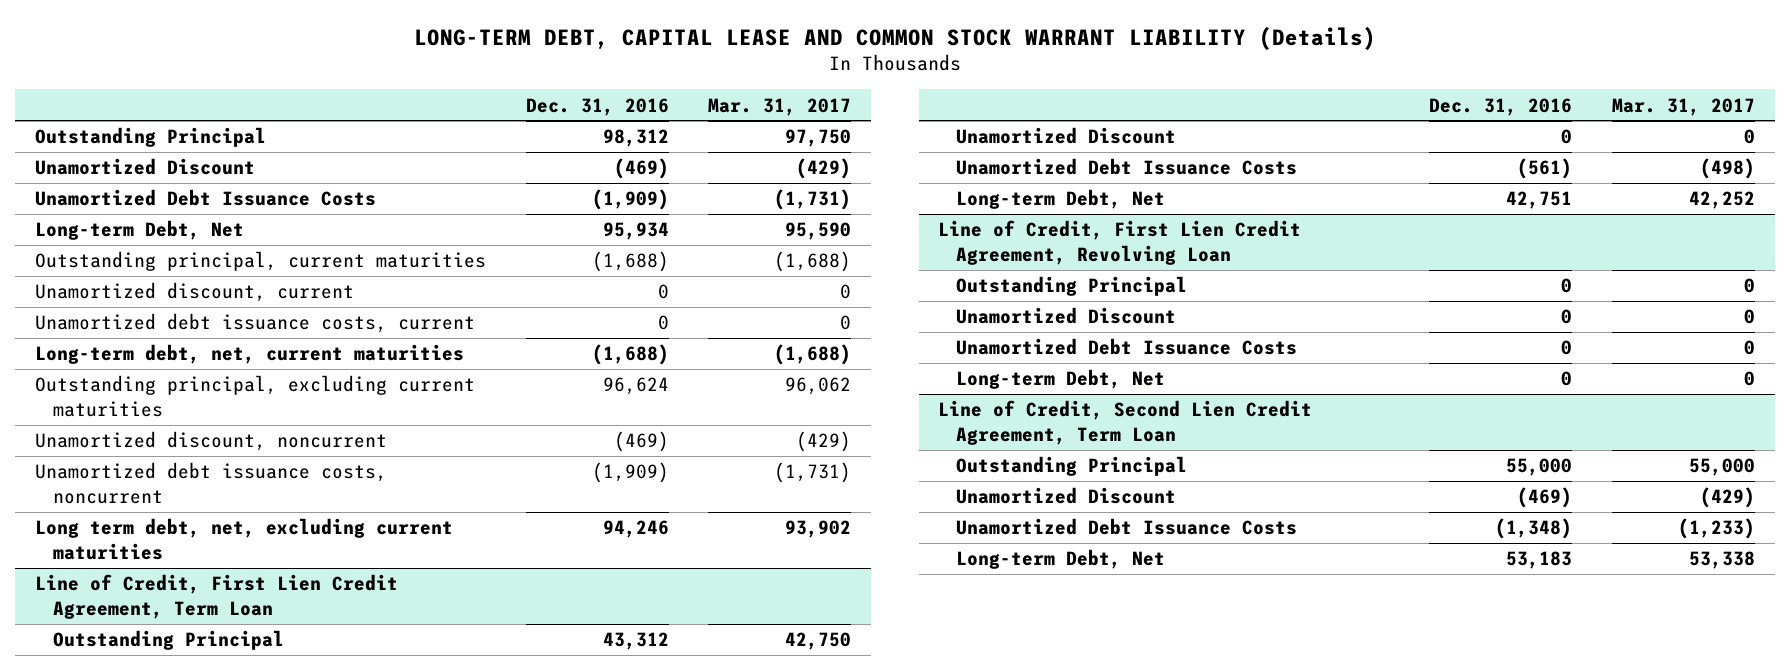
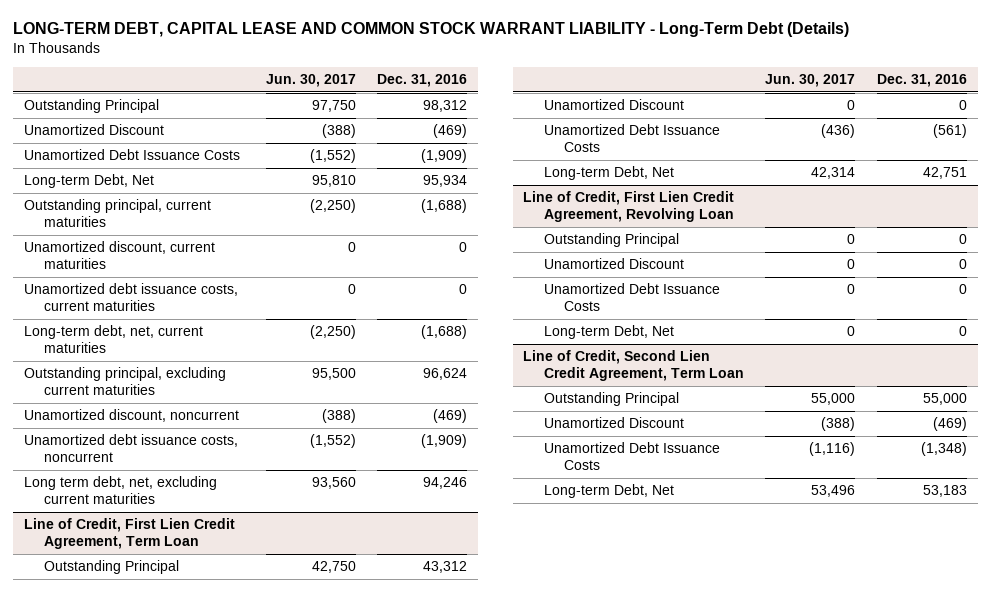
[413,26,1376,50] LONG-TERM DEBT, CAPITAL LEASE AND COMMON STOCK WARRANT LIABILITY (Details) -> [13,22,850,38] LONG-TERM DEBT, CAPITAL LEASE AND COMMON STOCK WARRANT LIABILITY - Long-Term Debt (Details)
[708,97,852,116] Mar. 31, 2017 -> none
none -> [265,73,356,87] Jun. 30, 2017
[35,282,355,303] Unamortized discount, current -> [23,241,215,270] Unamortized discount, current maturities
[35,313,476,334] Unamortized debt issuance costs, current -> [23,283,238,312] Unamortized debt issuance costs, current maturities

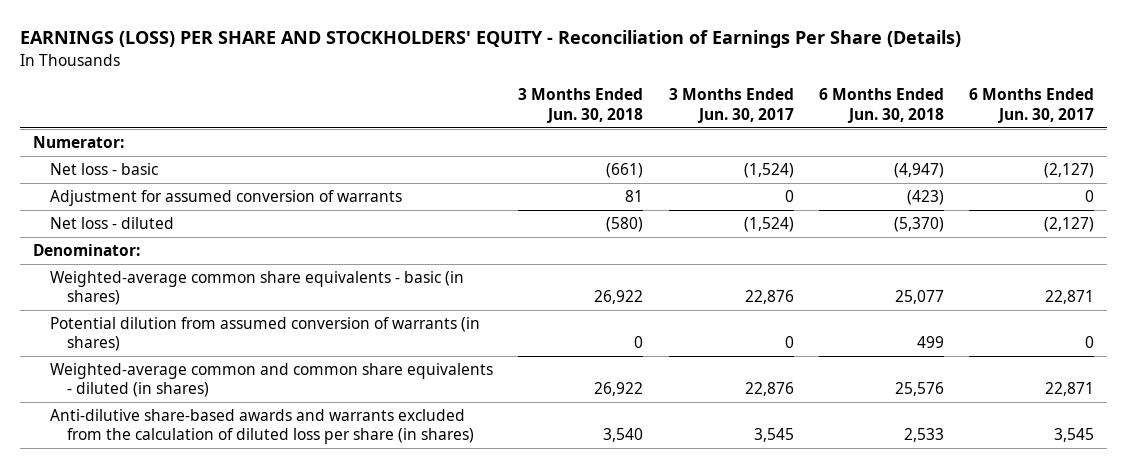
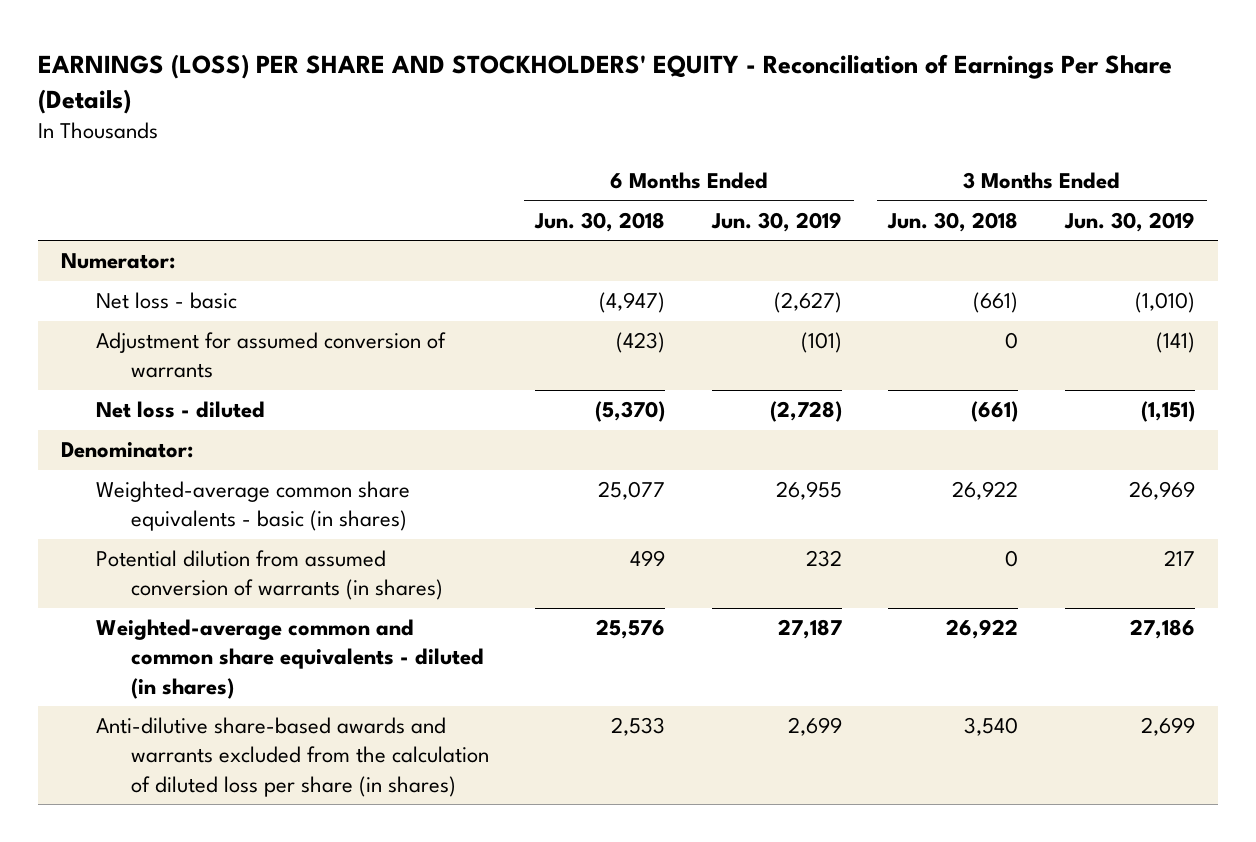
[668,88,794,123] 3 Months Ended Jun. 30, 2017 -> none
[969,88,1095,123] 6 Months Ended Jun. 30, 2017 -> none
none -> [710,211,842,232] Jun. 30, 2019
none -> [1063,211,1195,232] Jun. 30, 2019
[625,190,644,203] 81 -> [1005,332,1019,350] 0
[606,217,644,233] (580) -> [971,401,1019,423] (661)

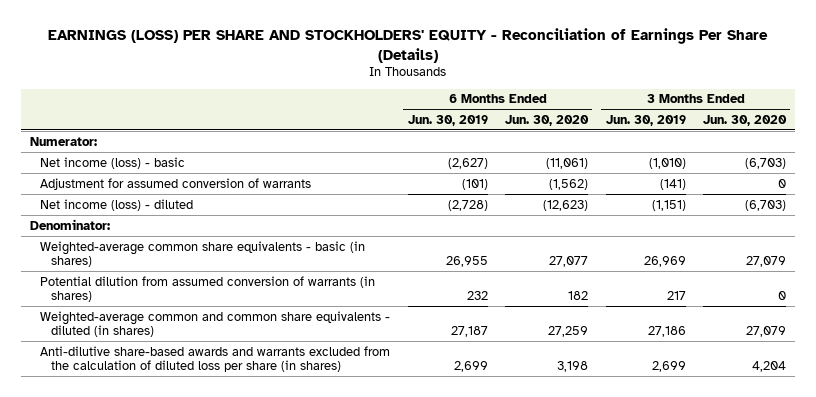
[534,211,666,232] Jun. 30, 2018 -> none
[887,211,1019,232] Jun. 30, 2018 -> none
none -> [505,114,590,126] Jun. 30, 2020
none -> [703,114,788,126] Jun. 30, 2020
[95,292,237,310] Net loss - basic -> [40,156,186,169] Net income (loss) - basic
[95,401,265,419] Net loss - diluted -> [40,198,194,211] Net income (loss) - diluted

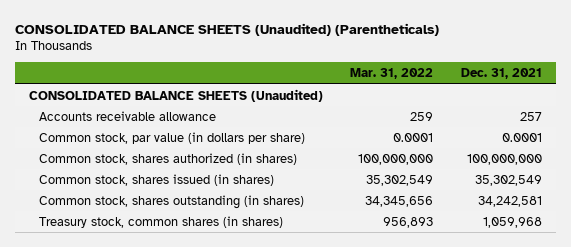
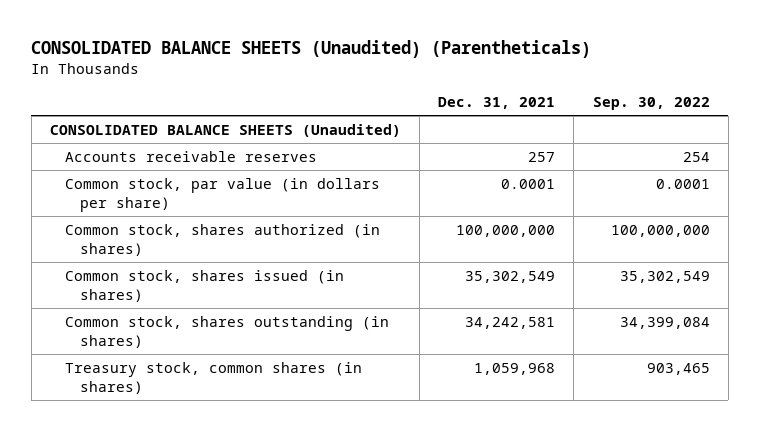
[350,68,434,80] Mar. 31, 2022 -> none
none -> [592,97,710,111] Sep. 30, 2022
[38,110,216,121] Accounts receivable allowance -> [64,150,317,162] Accounts receivable reserves

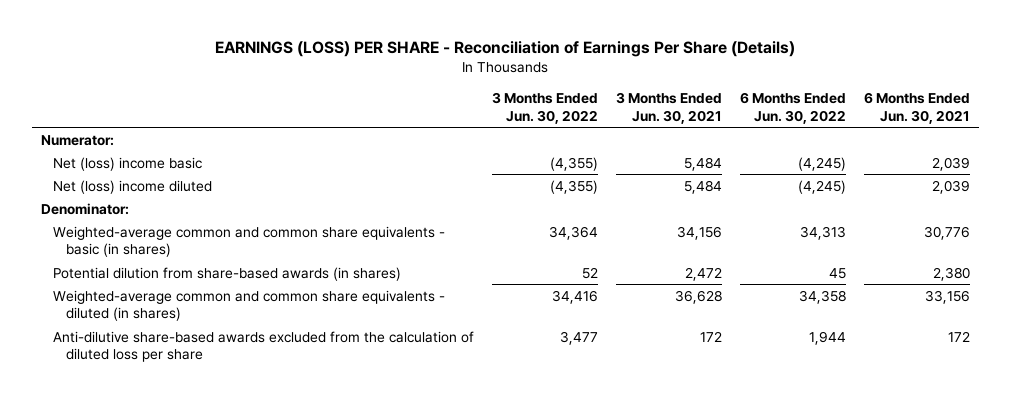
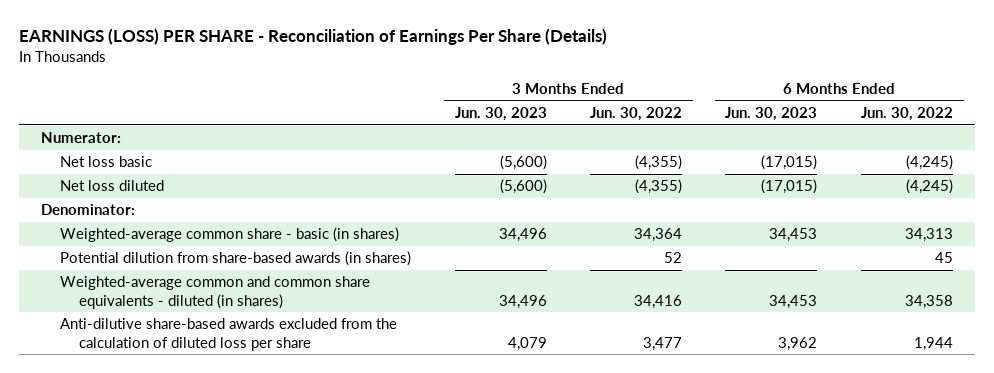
[616,92,723,124] 3 Months Ended Jun. 30, 2021 -> none
[864,92,971,124] 6 Months Ended Jun. 30, 2021 -> none
none -> [454,107,547,122] Jun. 30, 2023
none -> [725,107,818,122] Jun. 30, 2023
[53,156,203,171] Net (loss) income basic -> [60,156,153,168] Net loss basic
[53,179,213,194] Net (loss) income diluted -> [60,180,165,192] Net loss diluted
[53,225,446,258] Weighted-average common and common share equivalents - basic (in shares) -> [60,227,400,243] Weighted-average common share - basic (in shares)

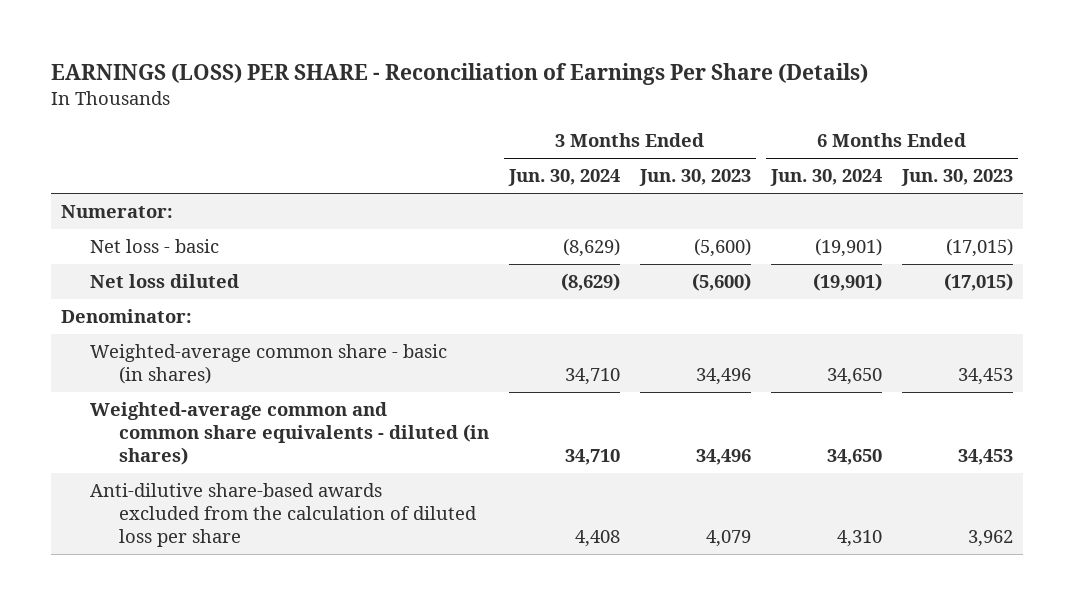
[590,107,683,122] Jun. 30, 2022 -> none
[860,107,953,122] Jun. 30, 2022 -> none
none -> [508,169,621,187] Jun. 30, 2024
none -> [770,169,883,187] Jun. 30, 2024
[60,156,153,168] Net loss basic -> [90,239,220,254] Net loss - basic
[60,251,412,267] Potential dilution from share-based awards (in shares) -> none

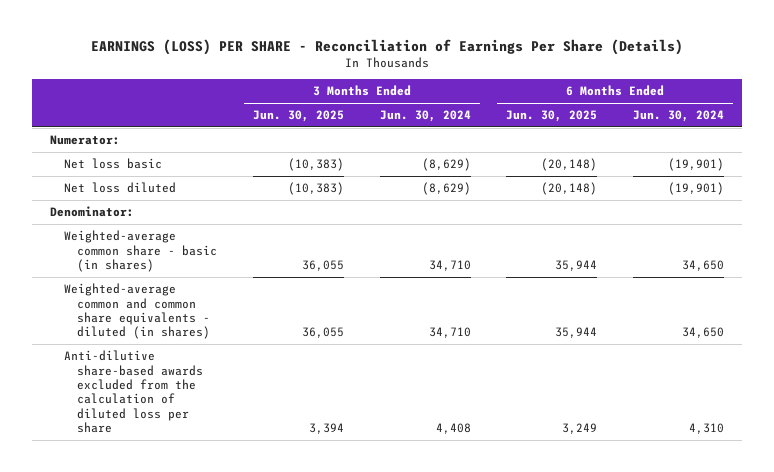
[639,169,752,187] Jun. 30, 2023 -> none
[900,169,1013,187] Jun. 30, 2023 -> none
none -> [252,110,344,123] Jun. 30, 2025
none -> [506,110,598,123] Jun. 30, 2025
[90,239,220,254] Net loss - basic -> [63,158,162,170] Net loss basic

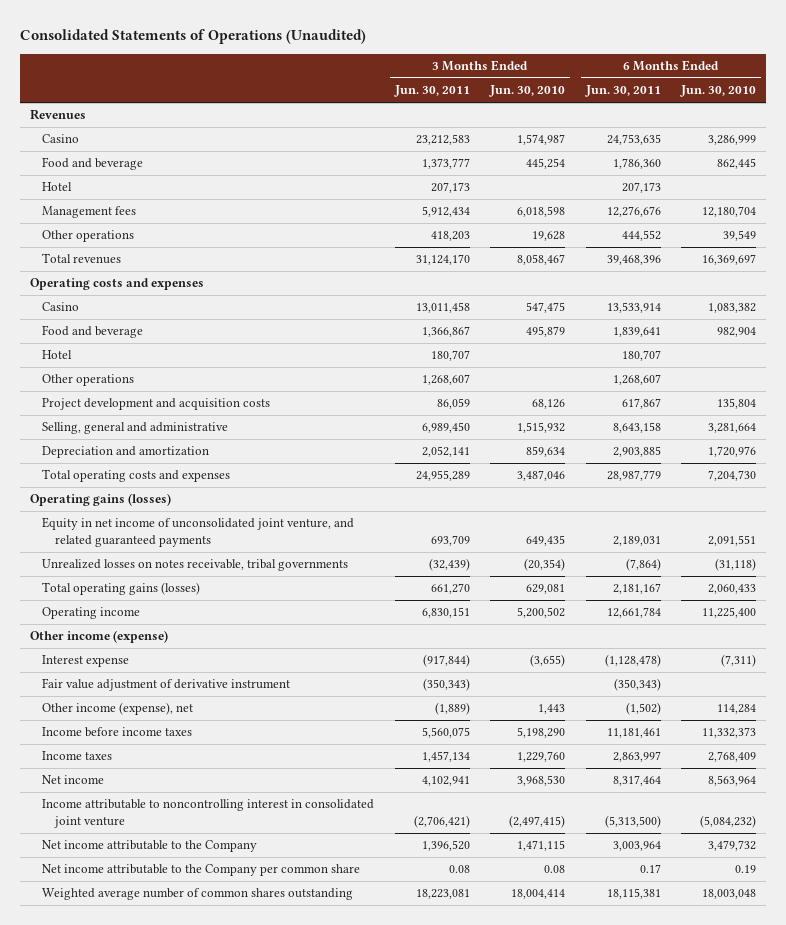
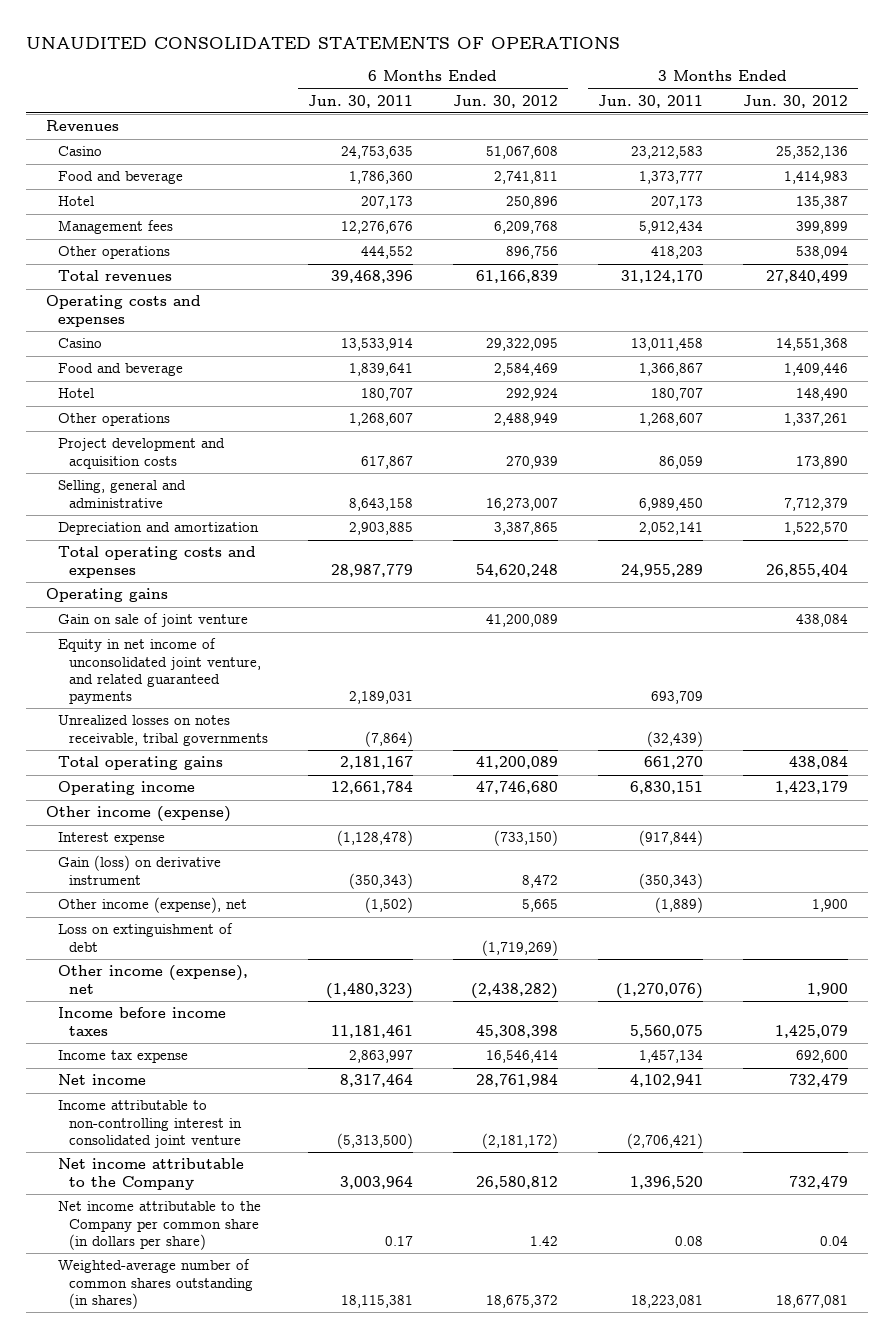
[19,29,366,45] Consolidated Statements of Operations (Unaudited) -> [26,37,621,50] UNAUDITED CONSOLIDATED STATEMENTS OF OPERATIONS
[489,85,566,98] Jun. 30, 2010 -> none
[680,85,757,98] Jun. 30, 2010 -> none
none -> [452,94,558,108] Jun. 30, 2012
none -> [742,94,848,108] Jun. 30, 2012
[30,493,172,507] Operating gains (losses) -> [46,588,169,603] Operating gains
none -> [57,613,248,628] Gain on sale of joint venture
[42,582,201,596] Total operating gains (losses) -> [57,756,223,771] Total operating gains
[42,678,291,692] Fair value adjustment of derivative instrument -> [57,855,221,885] Gain (loss) on derivative instrument
none -> [57,923,233,952] Loss on extinguishment of debt
none -> [57,965,248,994] Other income (expense), net
[42,751,113,761] Income taxes -> [57,1050,188,1064] Income tax expense
[42,799,375,829] Income attributable to noncontrolling interest in consolidated joint venture -> [57,1100,243,1148] Income attributable to non-controlling interest in consolidated joint venture
[42,864,361,877] Net income attributable to the Company per common share -> [57,1201,261,1250] Net income attributable to the Company per common share (in dollars per share)
[42,888,354,901] Weighted average number of common shares outstanding -> [57,1259,254,1309] Weighted-average number of common shares outstanding (in shares)

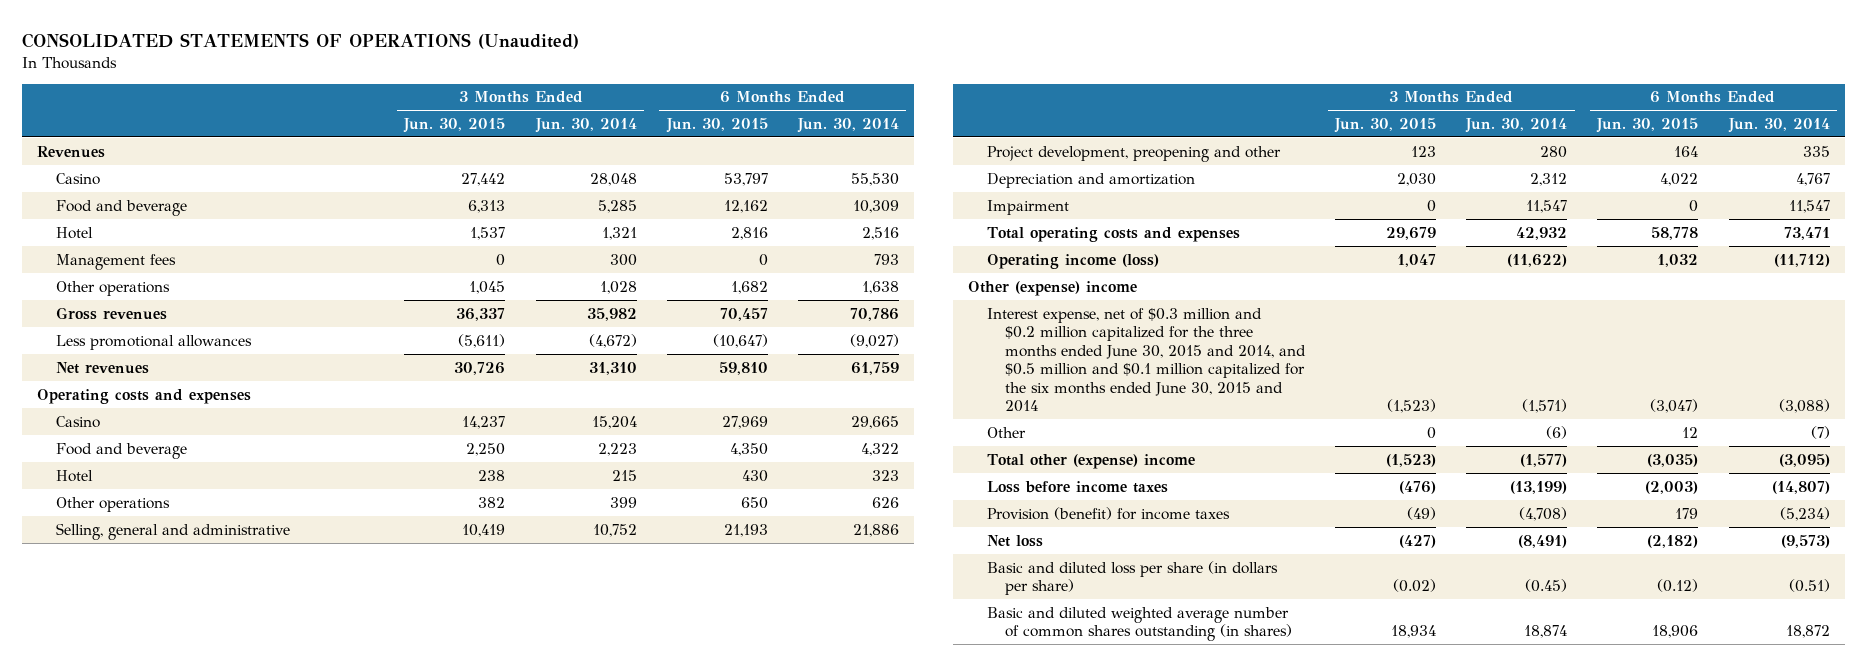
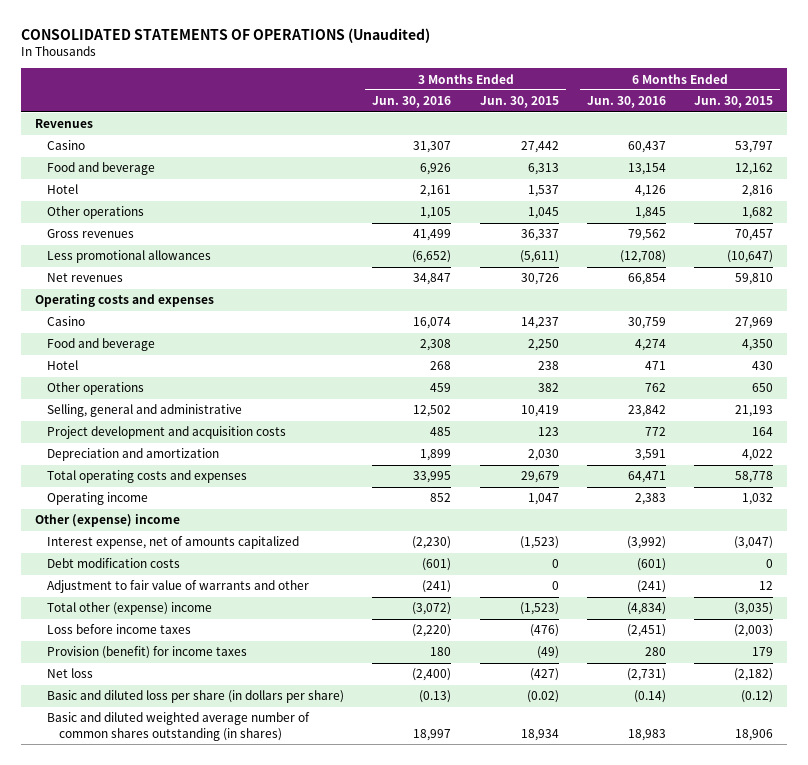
[534,118,637,134] Jun. 30, 2014 -> none
[796,118,899,134] Jun. 30, 2014 -> none
none -> [372,96,452,109] Jun. 30, 2016
none -> [586,96,666,109] Jun. 30, 2016
[55,253,176,270] Management fees -> none
[986,145,1281,162] Project development, preopening and other -> [47,426,287,440] Project development and acquisition costs
[986,199,1069,215] Impairment -> none
[986,253,1159,269] Operating income (loss) -> [47,492,149,506] Operating income
[986,426,1026,438] Other -> none
[986,307,1307,413] Interest expense, net of $0.3 million and $0.2 million capitalized for the three months ended June 30, 2015 and 2014, and $0.5 million and $0.1 million capitalized for the six months ended June 30, 2015 and 2014 -> [47,536,300,550] Interest expense, net of amounts capitalized
none -> [47,558,181,569] Debt modification costs
none -> [47,580,310,594] Adjustment to fair value of warrants and other

